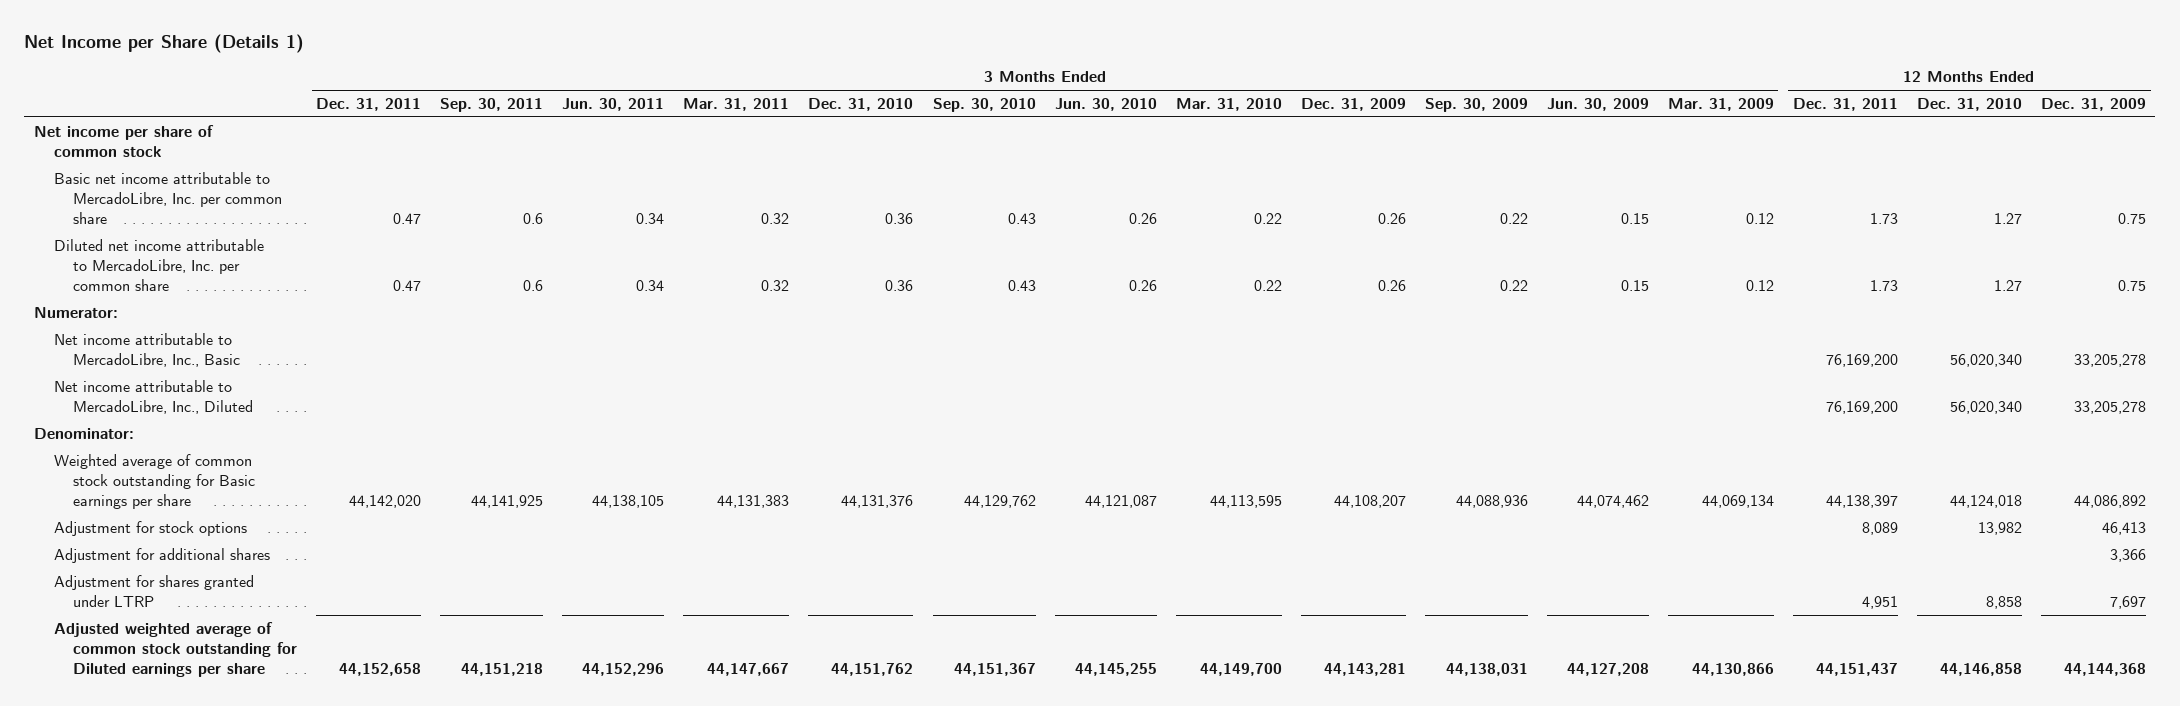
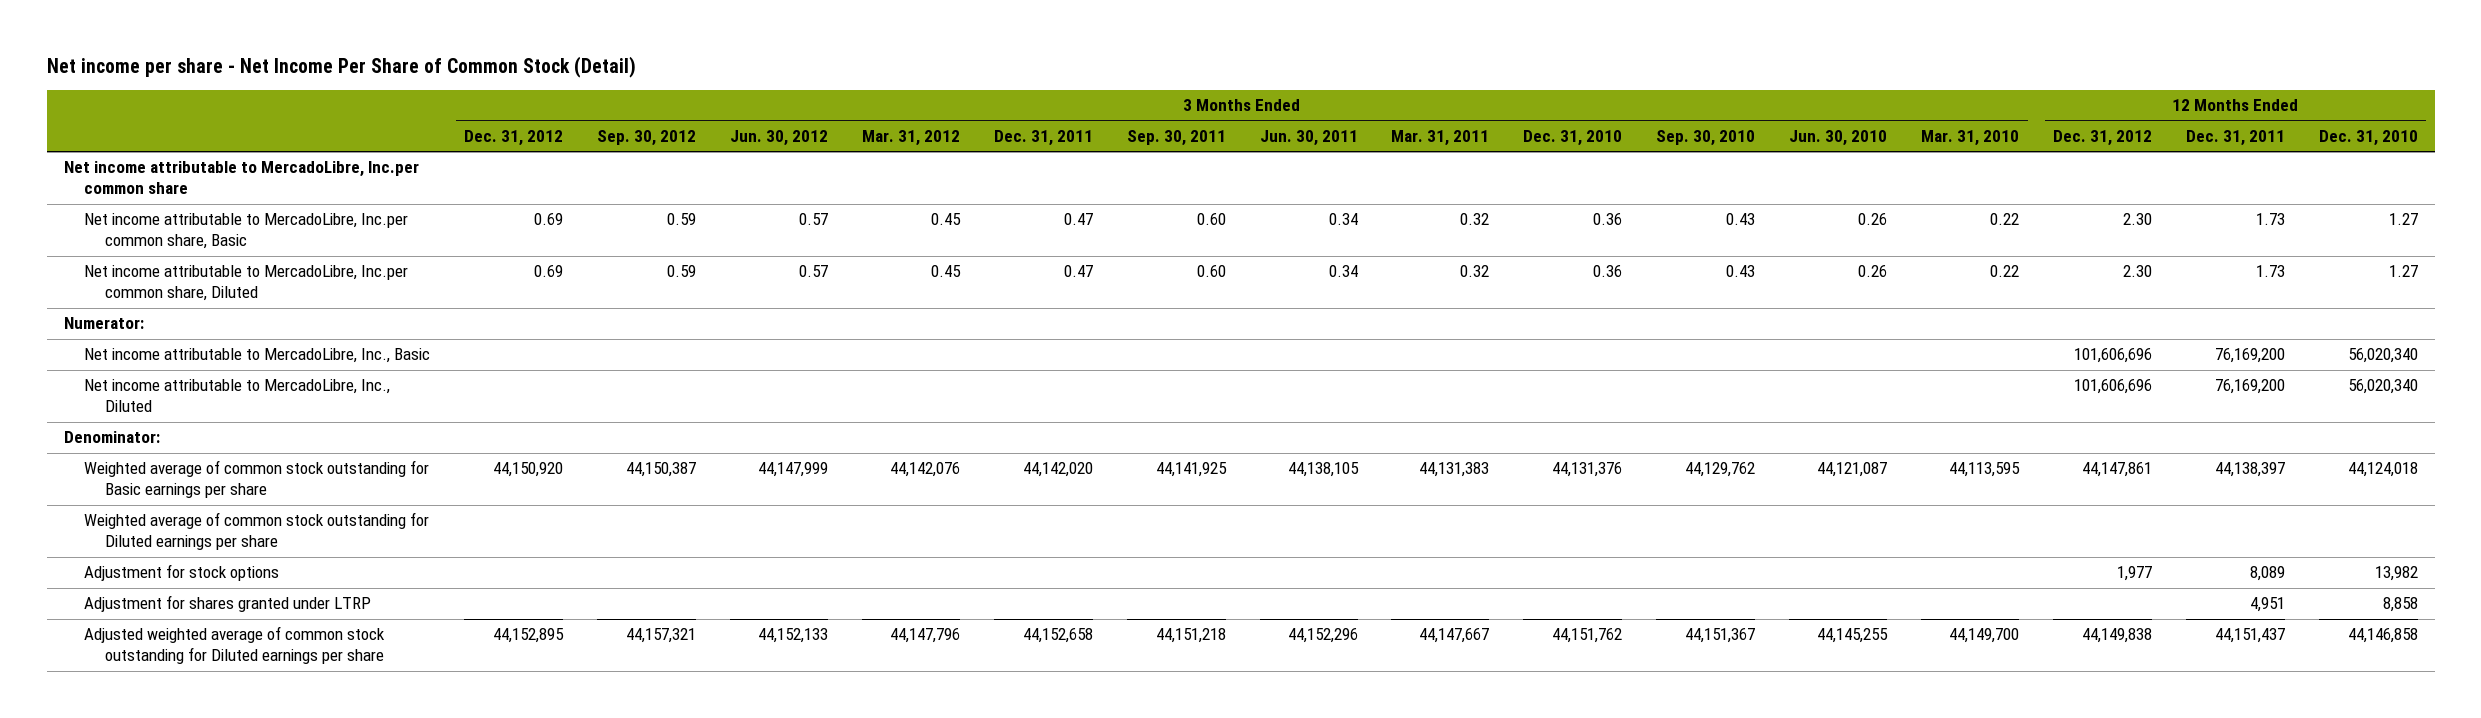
[24,34,305,54] Net Income per Share (Details 1) -> [46,55,636,78] Net income per share - Net Income Per Share of Common Stock (Detail)
[1300,98,1406,112] Dec. 31, 2009 -> none
[1424,98,1528,113] Sep. 30, 2009 -> none
[1546,98,1649,112] Jun. 30, 2009 -> none
[1667,98,1774,112] Mar. 31, 2009 -> none
[2040,98,2146,112] Dec. 31, 2009 -> none
none -> [464,129,564,146] Dec. 31, 2012
none -> [597,129,697,146] Sep. 30, 2012
none -> [729,129,828,146] Jun. 30, 2012
none -> [861,129,960,146] Mar. 31, 2012
none -> [2053,129,2153,146] Dec. 31, 2012
[33,124,214,157] Net income per share of common stock -> [63,161,419,195] Net income attributable to MercadoLibre, Inc.per common share
[53,171,283,224] Basic net income attributable to MercadoLibre, Inc. per common share -> [84,213,409,250] Net income attributable to MercadoLibre, Inc.per common share, Basic
[523,212,544,224] 0.6 -> [1196,213,1226,226] 0.60
[53,238,264,291] Diluted net income attributable to MercadoLibre, Inc. per common share -> [84,265,409,302] Net income attributable to MercadoLibre, Inc.per common share, Diluted
[523,279,544,291] 0.6 -> [1196,265,1226,278] 0.60
none -> [84,512,430,551] Weighted average of common stock outstanding for Diluted earnings per share
[53,547,270,563] Adjustment for additional shares -> none

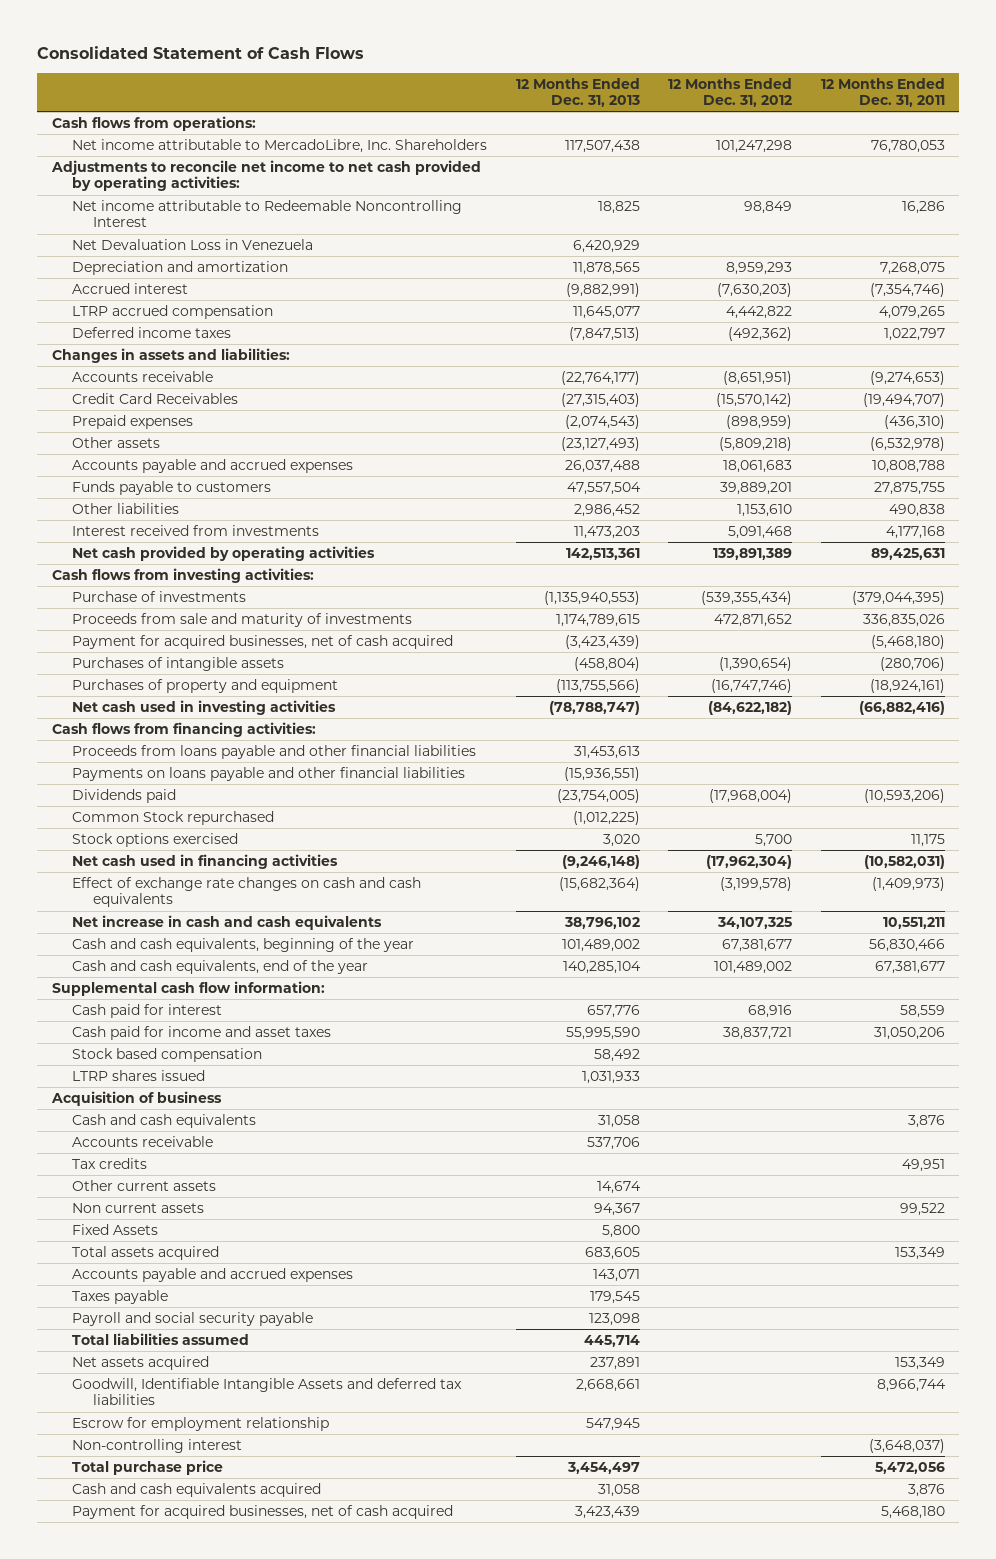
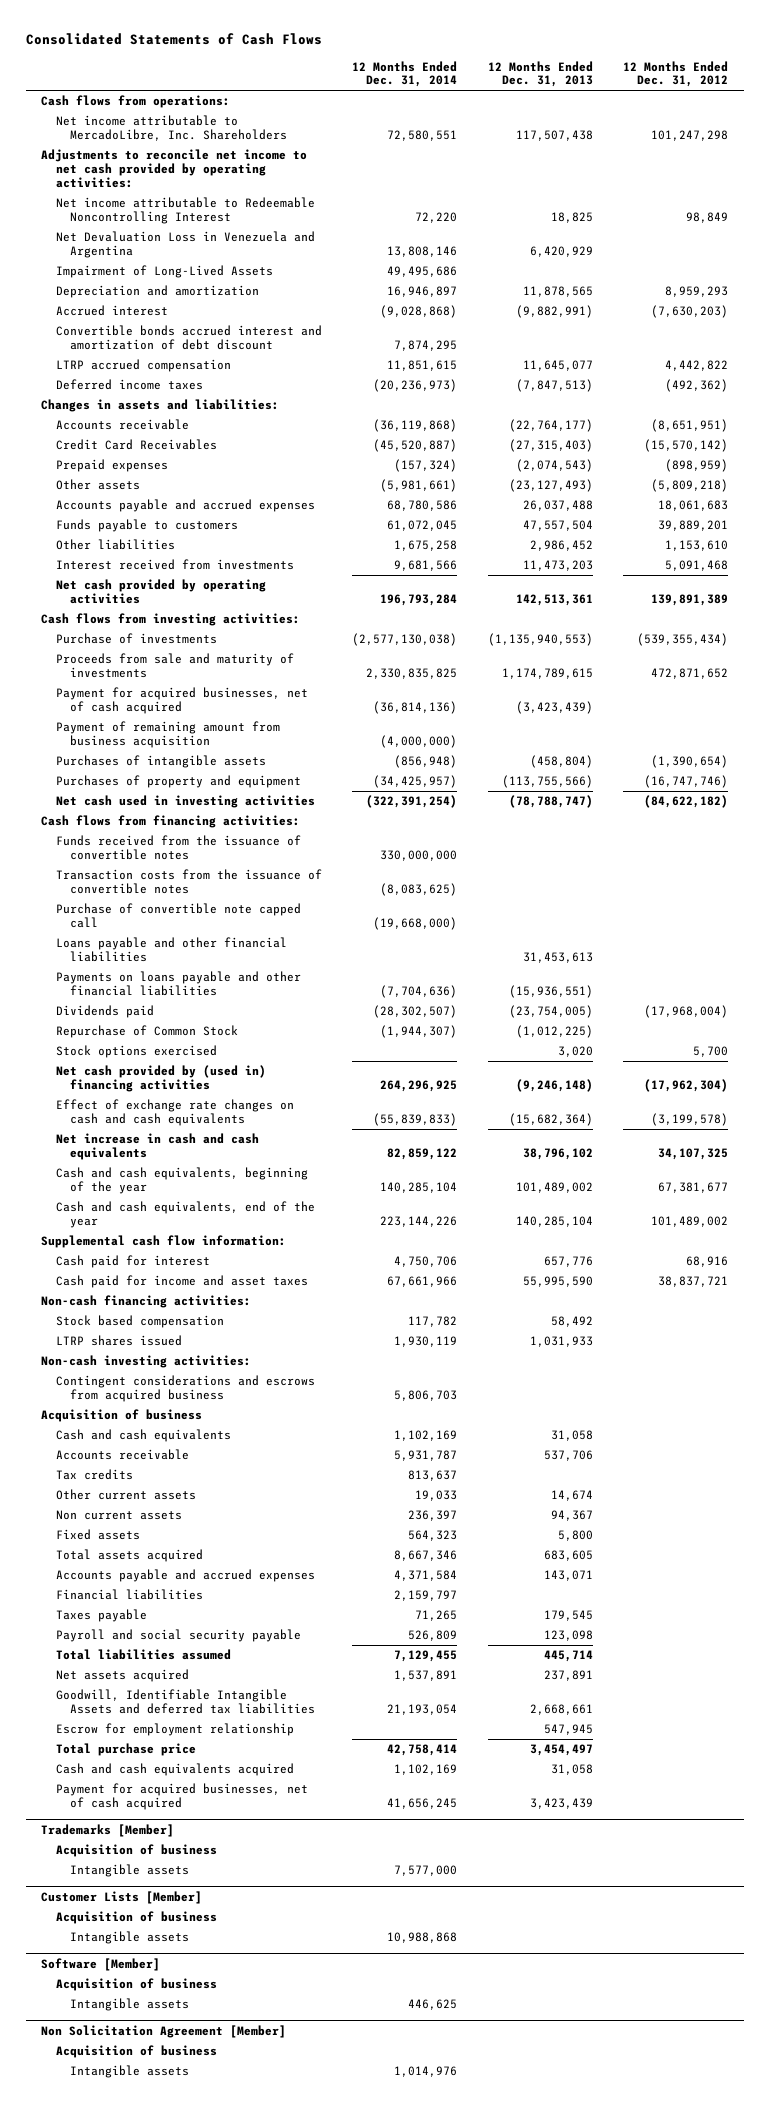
[37,45,365,59] Consolidated Statement of Cash Flows -> [25,33,322,46] Consolidated Statements of Cash Flows
[820,77,945,108] 12 Months Ended Dec. 31, 2011 -> none
none -> [352,60,458,88] 12 Months Ended Dec. 31, 2014
[72,238,314,250] Net Devaluation Loss in Venezuela -> [55,231,315,259] Net Devaluation Loss in Venezuela and Argentina
none -> [55,265,273,279] Impairment of Long-Lived Assets
none -> [55,325,322,351] Convertible bonds accrued interest and amortization of debt discount
none -> [55,721,280,749] Payment of remaining amount from business acquisition
none -> [55,835,301,861] Funds received from the issuance of convertible notes
none -> [55,869,322,895] Transaction costs from the issuance of convertible notes
none -> [55,903,301,929] Purchase of convertible note capped call
[72,744,477,759] Proceeds from loans payable and other financial liabilities -> [55,937,287,963] Loans payable and other financial liabilities
[72,810,275,825] Common Stock repurchased -> [55,1025,238,1039] Repurchase of Common Stock
[72,853,339,869] Net cash used in financing activities -> [55,1065,266,1093] Net cash provided by (used in) financing activities
none -> [41,1295,252,1309] Non-cash financing activities:
none -> [41,1355,252,1369] Non-cash investing activities:
none -> [55,1375,315,1403] Contingent considerations and escrows from acquired business
[72,1223,159,1235] Fixed Assets -> [55,1529,140,1541] Fixed assets
none -> [55,1589,203,1601] Financial liabilities
[72,1438,243,1453] Non-controlling interest -> none
none -> [41,1824,175,1838] Trademarks [Member]
none -> [55,1844,217,1858] Acquisition of business
none -> [70,1864,190,1878] Intangible assets
none -> [41,1891,203,1905] Customer Lists [Member]
none -> [55,1911,217,1925] Acquisition of business
none -> [70,1931,190,1945] Intangible assets
none -> [41,1958,161,1972] Software [Member]
none -> [55,1978,217,1992] Acquisition of business
none -> [70,1998,190,2012] Intangible assets
none -> [41,2025,287,2039] Non Solicitation Agreement [Member]
none -> [55,2045,217,2059] Acquisition of business
none -> [70,2065,190,2079] Intangible assets

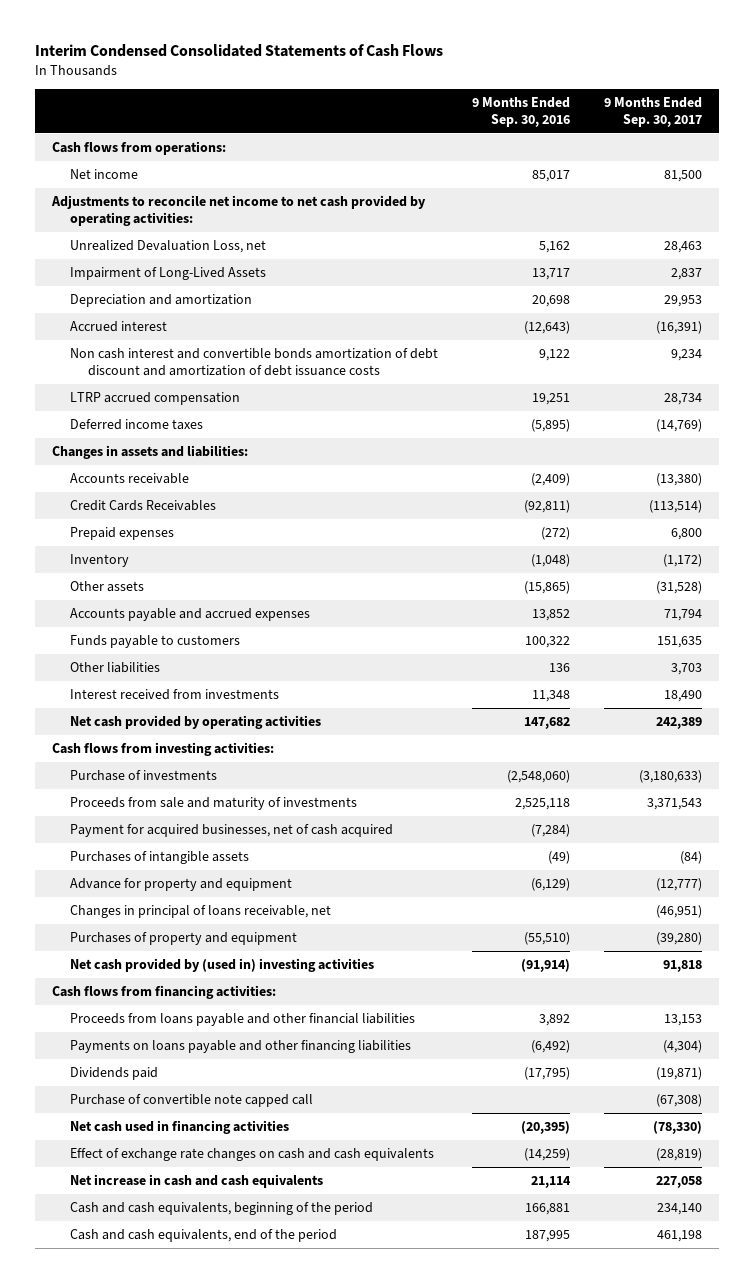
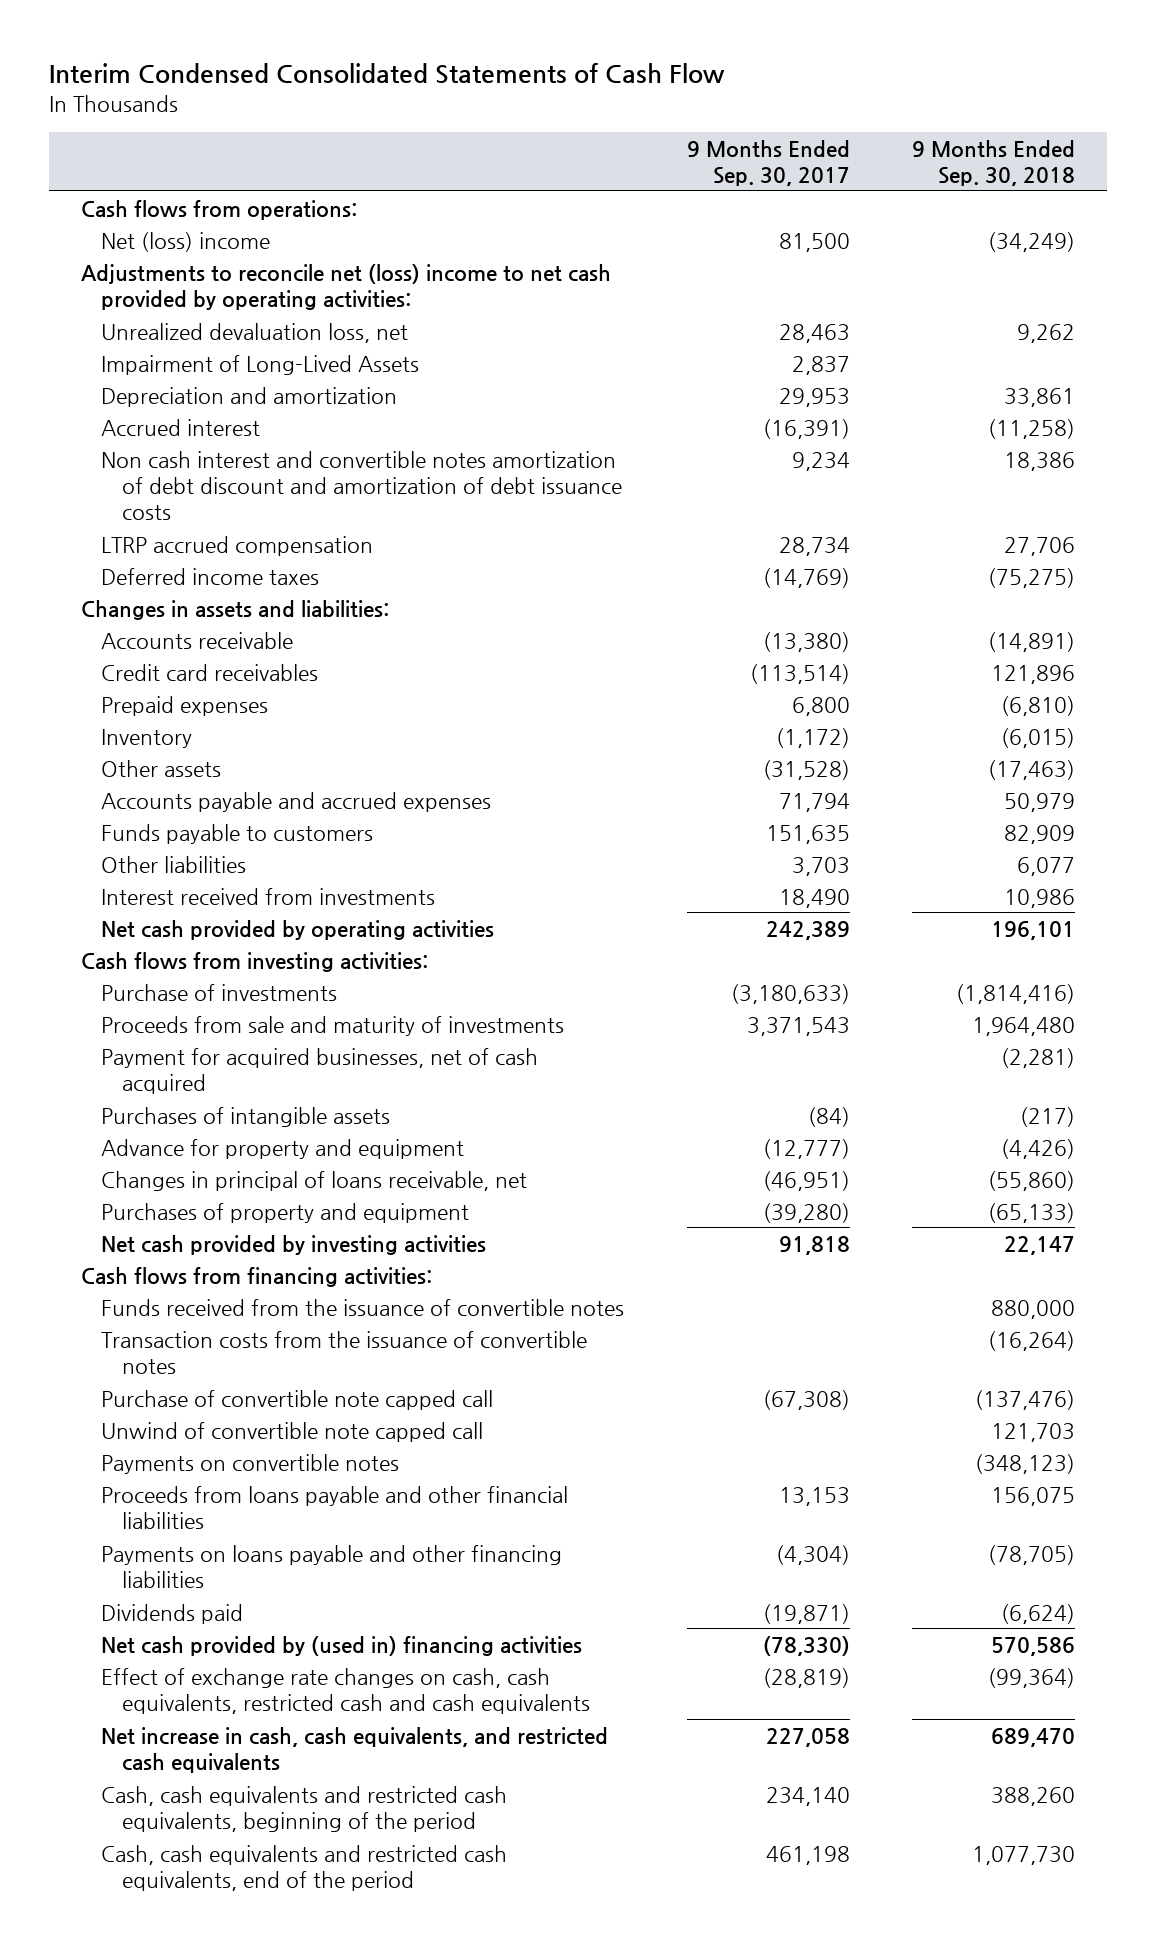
[34,44,443,58] Interim Condensed Consolidated Statements of Cash Flows -> [49,63,726,85] Interim Condensed Consolidated Statements of Cash Flow
[471,97,570,128] 9 Months Ended Sep. 30, 2016 -> none
none -> [912,139,1076,186] 9 Months Ended Sep. 30, 2018
[69,168,138,179] Net income -> [101,231,271,252] Net (loss) income
[50,194,426,226] Adjustments to reconcile net income to net cash provided by operating activities: -> [80,263,611,310] Adjustments to reconcile net (loss) income to net cash provided by operating activities:
[69,239,266,253] Unrealized Devaluation Loss, net -> [101,322,409,343] Unrealized devaluation loss, net
[69,347,438,376] Non cash interest and convertible bonds amortization of debt discount and amortization of debt issuance costs -> [101,450,622,520] Non cash interest and convertible notes amortization of debt discount and amortization of debt issuance costs
[69,499,216,511] Credit Cards Receivables -> [101,663,319,681] Credit card receivables
[69,957,374,972] Net cash provided by (used in) investing activities -> [101,1234,487,1255] Net cash provided by investing activities
none -> [101,1298,625,1316] Funds received from the issuance of convertible notes
none -> [101,1330,588,1374] Transaction costs from the issuance of convertible notes
[69,1093,313,1107] Purchase of convertible note capped call -> [101,1389,494,1410] Purchase of convertible note capped call
none -> [101,1421,484,1442] Unwind of convertible note capped call
none -> [101,1453,400,1474] Payments on convertible notes
[69,1119,289,1134] Net cash used in financing activities -> [101,1635,583,1656] Net cash provided by (used in) financing activities
[69,1147,434,1161] Effect of exchange rate changes on cash and cash equivalents -> [101,1667,590,1714] Effect of exchange rate changes on cash, cash equivalents, restricted cash and cash equivalents
[69,1173,323,1188] Net increase in cash and cash equivalents -> [101,1726,609,1773] Net increase in cash, cash equivalents, and restricted cash equivalents
[69,1201,373,1215] Cash and cash equivalents, beginning of the period -> [101,1785,508,1832] Cash, cash equivalents and restricted cash equivalents, beginning of the period
[69,1228,337,1242] Cash and cash equivalents, end of the period -> [101,1844,508,1891] Cash, cash equivalents and restricted cash equivalents, end of the period

